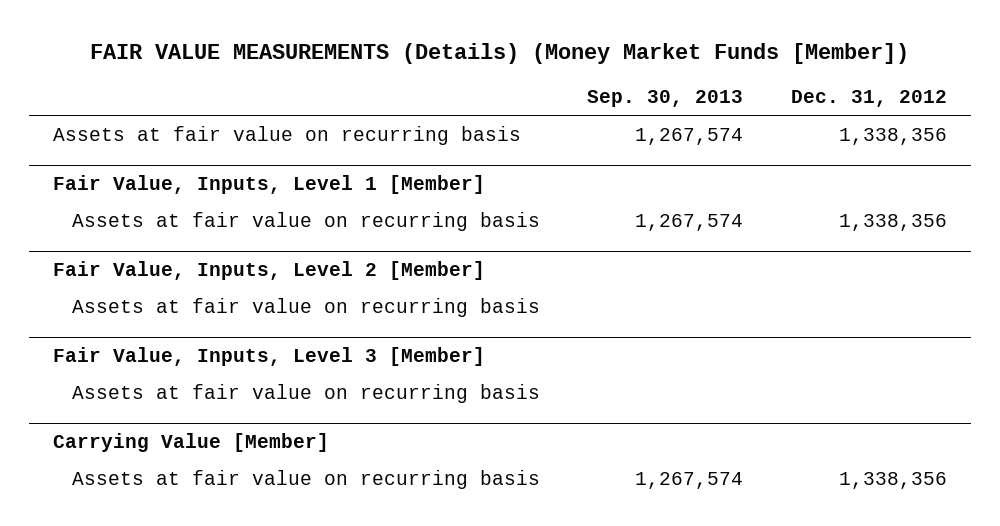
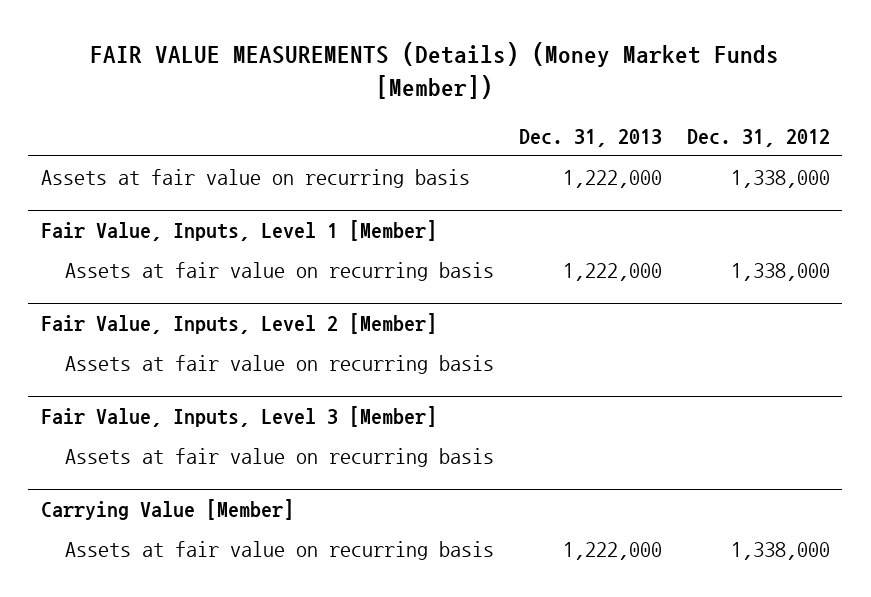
[587,90,744,108] Sep. 30, 2013 -> none
none -> [519,129,663,148] Dec. 31, 2013
[838,127,947,145] 1,338,356 -> [730,169,830,188] 1,338,000
[838,213,947,231] 1,338,356 -> [730,262,830,281] 1,338,000
[838,471,947,489] 1,338,356 -> [730,541,830,560] 1,338,000

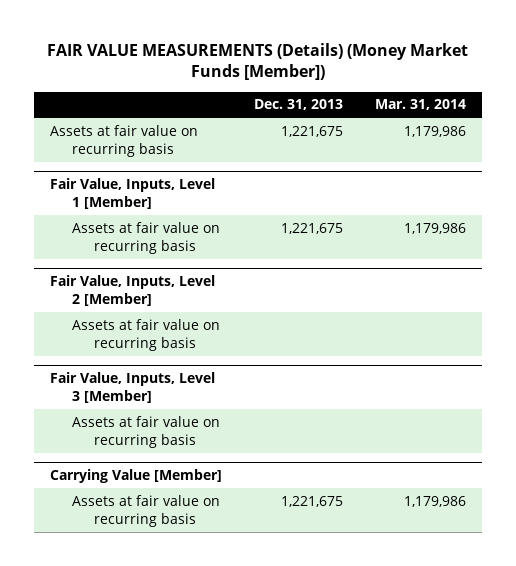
[686,129,830,148] Dec. 31, 2012 -> none
none -> [375,99,467,111] Mar. 31, 2014
[563,169,663,188] 1,222,000 -> [281,125,344,137] 1,221,675
[563,262,663,281] 1,222,000 -> [281,222,344,234] 1,221,675
[563,541,663,560] 1,222,000 -> [281,495,344,507] 1,221,675

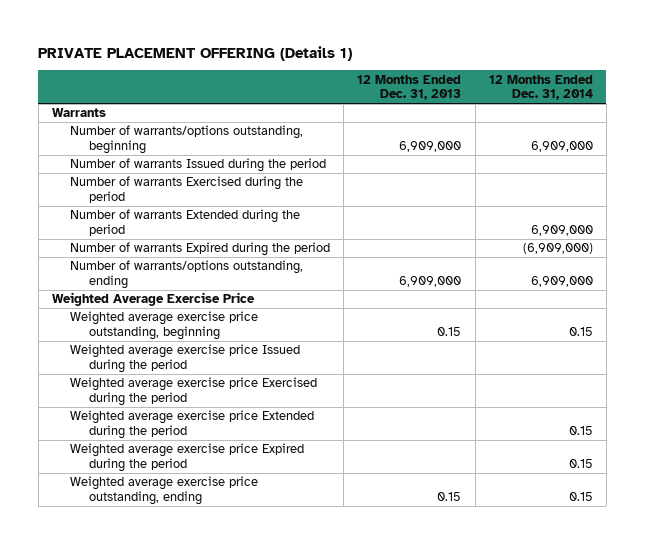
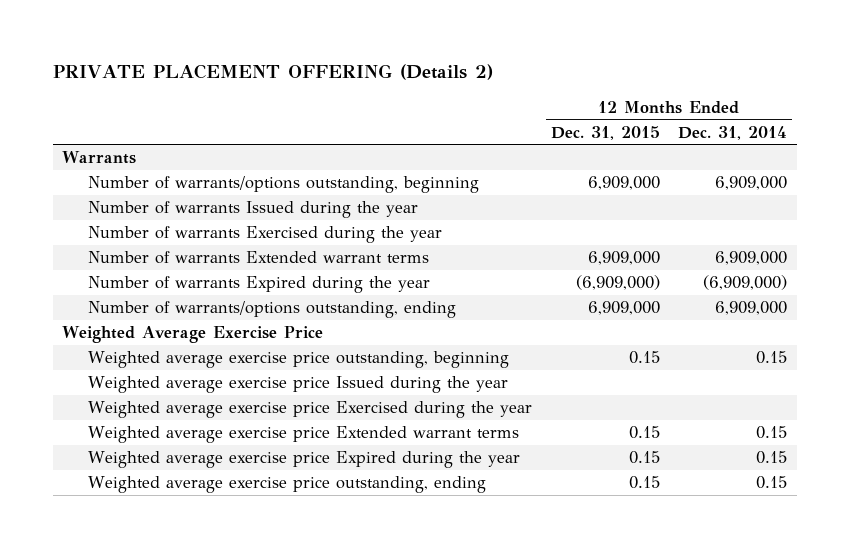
[38,45,353,61] PRIVATE PLACEMENT OFFERING (Details 1) -> [52,64,493,81] PRIVATE PLACEMENT OFFERING (Details 2)
[357,74,462,101] 12 Months Ended Dec. 31, 2013 -> none
none -> [550,125,660,140] Dec. 31, 2015
[70,158,327,173] Number of warrants Issued during the period -> [88,201,419,219] Number of warrants Issued during the year
[70,176,304,203] Number of warrants Exercised during the period -> [88,226,443,244] Number of warrants Exercised during the year
[70,209,301,236] Number of warrants Extended during the period -> [88,251,430,265] Number of warrants Extended warrant terms
[70,242,331,257] Number of warrants Expired during the period -> [88,276,431,294] Number of warrants Expired during the year
[70,344,301,373] Weighted average exercise price Issued during the period -> [88,376,509,394] Weighted average exercise price Issued during the year
[70,377,318,406] Weighted average exercise price Exercised during the period -> [88,401,533,419] Weighted average exercise price Exercised during the year
[70,410,315,439] Weighted average exercise price Extended during the period -> [88,426,520,444] Weighted average exercise price Extended warrant terms
[70,443,305,472] Weighted average exercise price Expired during the period -> [88,451,521,469] Weighted average exercise price Expired during the year

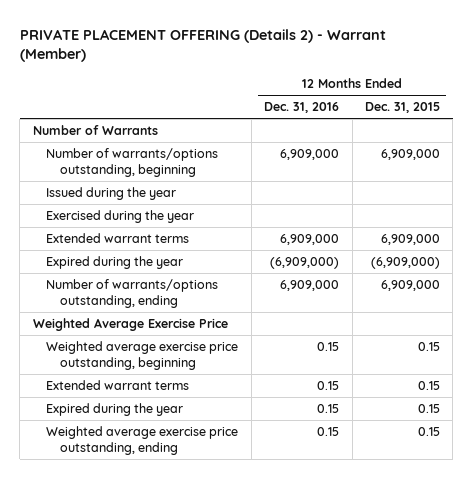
[52,64,493,81] PRIVATE PLACEMENT OFFERING (Details 2) -> [19,28,386,63] PRIVATE PLACEMENT OFFERING (Details 2) - Warrant (Member)
[678,125,788,140] Dec. 31, 2014 -> none
none -> [264,102,340,114] Dec. 31, 2016
[61,151,136,165] Warrants -> none
none -> [32,125,158,136] Number of Warrants
[88,201,419,219] Number of warrants Issued during the year -> [46,187,177,201] Issued during the year
[88,226,443,244] Number of warrants Exercised during the year -> [46,210,195,224] Exercised during the year
[88,251,430,265] Number of warrants Extended warrant terms -> [46,233,190,244] Extended warrant terms
[88,276,431,294] Number of warrants Expired during the year -> [46,256,184,270] Expired during the year
[88,376,509,394] Weighted average exercise price Issued during the year -> none
[88,401,533,419] Weighted average exercise price Exercised during the year -> none
[88,426,520,444] Weighted average exercise price Extended warrant terms -> none
none -> [46,380,190,391] Extended warrant terms
[88,451,521,469] Weighted average exercise price Expired during the year -> [46,403,184,417] Expired during the year

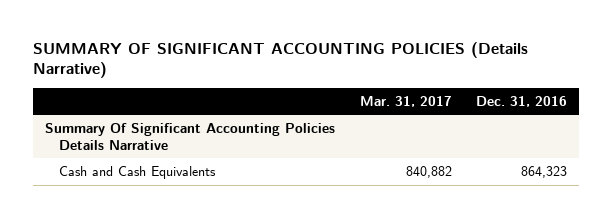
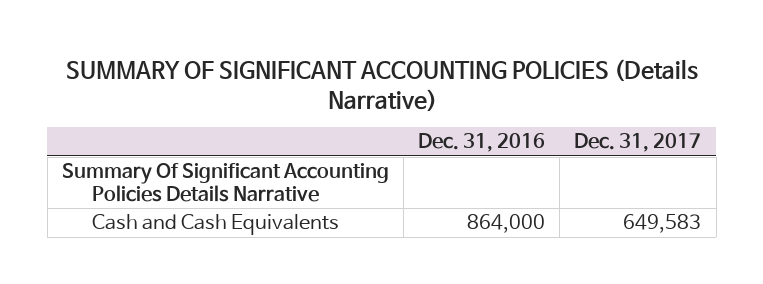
[359,95,452,107] Mar. 31, 2017 -> none
none -> [574,133,702,153] Dec. 31, 2017
[520,165,567,178] 864,323 -> [467,214,546,234] 864,000

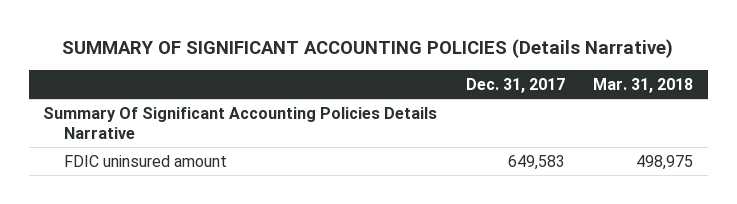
[418,133,546,153] Dec. 31, 2016 -> none
none -> [593,77,694,93] Mar. 31, 2018
[91,214,339,236] Cash and Cash Equivalents -> [63,154,227,167] FDIC uninsured amount

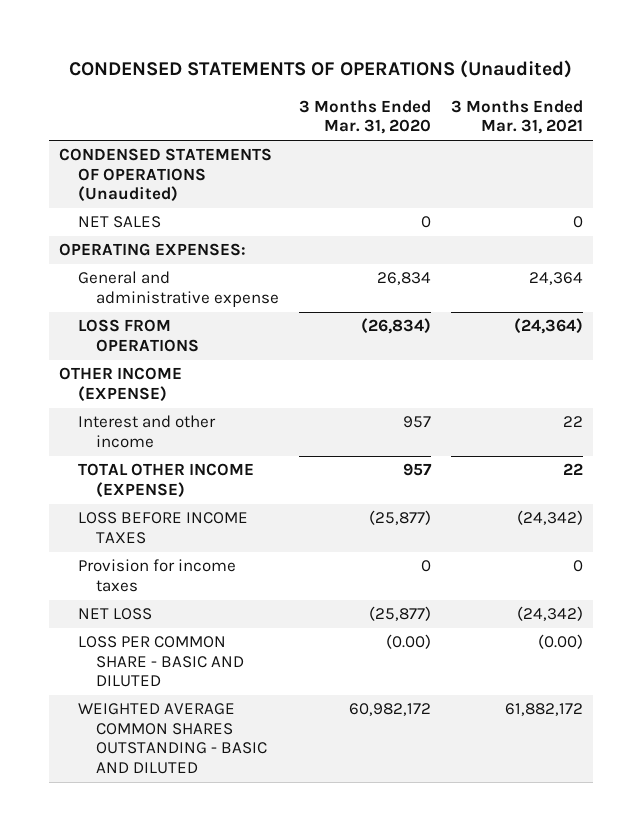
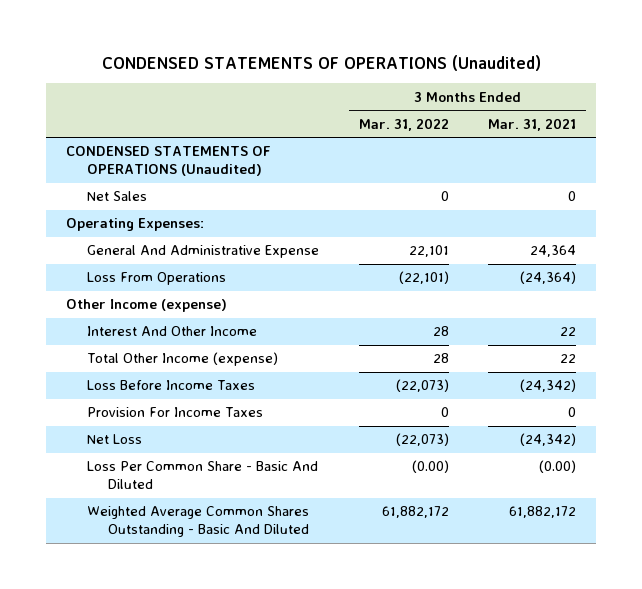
[299,99,432,135] 3 Months Ended Mar. 31, 2020 -> none
none -> [358,117,449,131] Mar. 31, 2022
[77,216,161,229] NET SALES -> [87,191,148,202] Net Sales
[59,243,247,257] OPERATING EXPENSES: -> [65,218,204,232] Operating Expenses:
[77,271,280,307] General and administrative expense -> [87,245,320,259] General And Administrative Expense
[77,319,200,352] LOSS FROM OPERATIONS -> [87,272,227,286] Loss From Operations
[59,367,183,402] OTHER INCOME (EXPENSE) -> [65,299,227,313] Other Income (expense)
[77,415,216,448] Interest and other income -> [87,326,258,337] Interest And Other Income
[77,463,254,498] TOTAL OTHER INCOME (EXPENSE) -> [87,352,279,367] Total Other Income (expense)
[77,512,248,544] LOSS BEFORE INCOME TAXES -> [87,380,256,391] Loss Before Income Taxes
[77,559,236,592] Provision for income taxes -> [87,407,264,418] Provision For Income Taxes
[77,608,152,621] NET LOSS -> [87,434,143,445] Net Loss
[77,636,245,688] LOSS PER COMMON SHARE - BASIC AND DILUTED -> [87,461,319,490] Loss Per Common Share - Basic And Diluted
[77,703,268,774] WEIGHTED AVERAGE COMMON SHARES OUTSTANDING - BASIC AND DILUTED -> [87,506,310,538] Weighted Average Common Shares Outstanding - Basic And Diluted

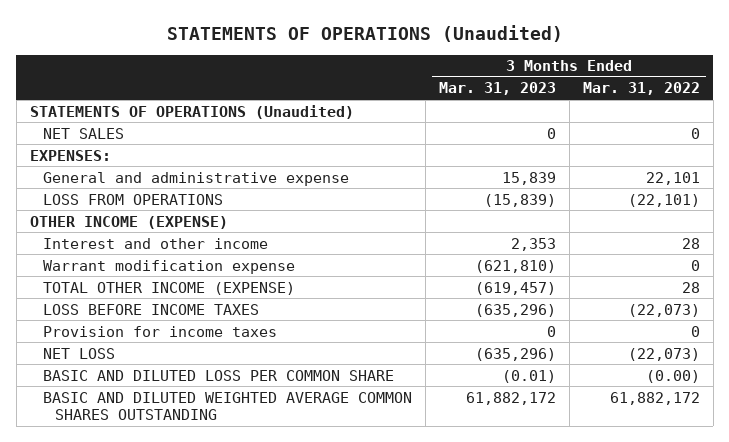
[102,54,542,71] CONDENSED STATEMENTS OF OPERATIONS (Unaudited) -> [166,24,563,42] STATEMENTS OF OPERATIONS (Unaudited)
[488,117,577,131] Mar. 31, 2021 -> none
none -> [438,82,556,96] Mar. 31, 2023
[65,146,271,177] CONDENSED STATEMENTS OF OPERATIONS (Unaudited) -> [29,104,354,119] STATEMENTS OF OPERATIONS (Unaudited)
[87,191,148,202] Net Sales -> [42,127,124,139] NET SALES
[65,218,204,232] Operating Expenses: -> [29,149,111,161] EXPENSES:
[87,245,320,259] General And Administrative Expense -> [42,171,349,186] General and administrative expense
[87,272,227,286] Loss From Operations -> [42,193,223,205] LOSS FROM OPERATIONS
[65,299,227,313] Other Income (expense) -> [29,215,228,229] OTHER INCOME (EXPENSE)
[87,326,258,337] Interest And Other Income -> [42,237,268,249] Interest and other income
none -> [42,259,295,274] Warrant modification expense
[87,352,279,367] Total Other Income (expense) -> [42,281,295,295] TOTAL OTHER INCOME (EXPENSE)
[87,380,256,391] Loss Before Income Taxes -> [42,303,259,315] LOSS BEFORE INCOME TAXES
[87,407,264,418] Provision For Income Taxes -> [42,325,277,337] Provision for income taxes
[87,434,143,445] Net Loss -> [42,347,115,359] NET LOSS
[87,461,319,490] Loss Per Common Share - Basic And Diluted -> [42,369,394,381] BASIC AND DILUTED LOSS PER COMMON SHARE
[87,506,310,538] Weighted Average Common Shares Outstanding - Basic And Diluted -> [42,391,412,420] BASIC AND DILUTED WEIGHTED AVERAGE COMMON SHARES OUTSTANDING

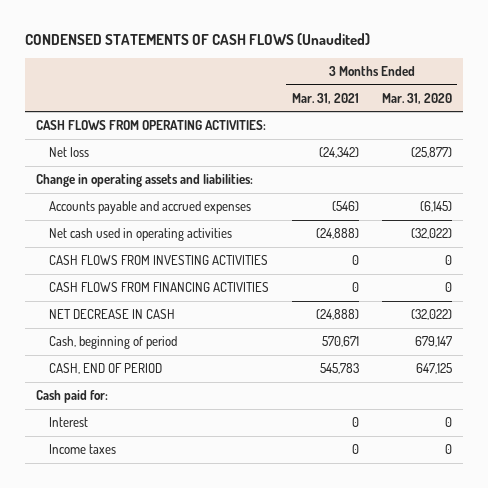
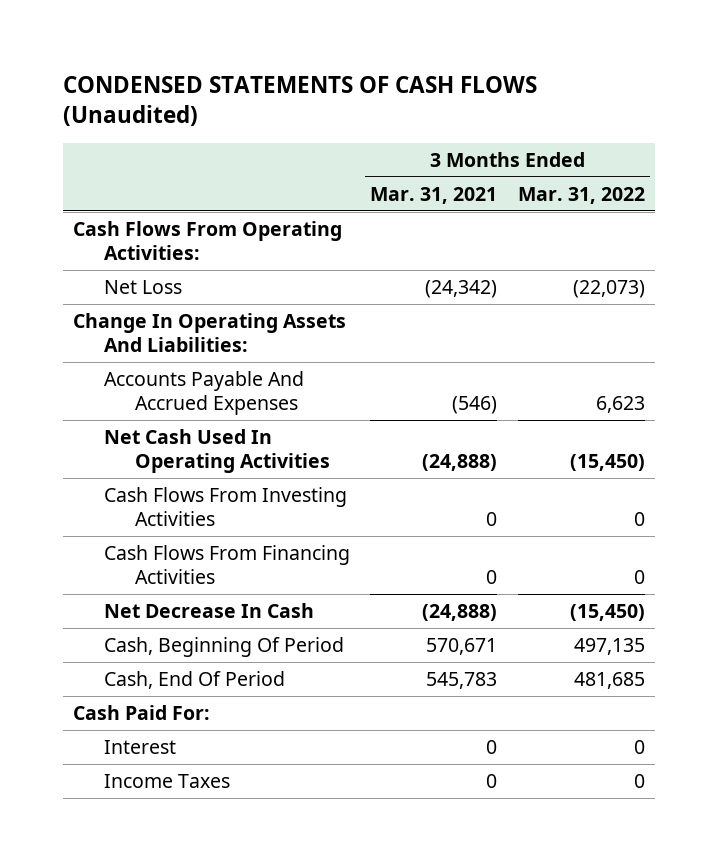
[381,92,452,104] Mar. 31, 2020 -> none
none -> [517,186,645,204] Mar. 31, 2022
[36,120,267,131] CASH FLOWS FROM OPERATING ACTIVITIES: -> [73,220,343,261] Cash Flows From Operating Activities:
[48,147,89,158] Net loss -> [103,279,182,294] Net Loss
[36,174,254,188] Change in operating assets and liabilities: -> [73,312,347,353] Change In Operating Assets And Liabilities:
[48,201,251,215] Accounts payable and accrued expenses -> [103,370,304,416] Accounts Payable And Accrued Expenses
[48,228,232,242] Net cash used in operating activities -> [103,428,330,474] Net Cash Used In Operating Activities
[48,255,268,266] CASH FLOWS FROM INVESTING ACTIVITIES -> [103,486,347,527] Cash Flows From Investing Activities
[48,282,269,293] CASH FLOWS FROM FINANCING ACTIVITIES -> [103,544,350,585] Cash Flows From Financing Activities
[48,309,175,320] NET DECREASE IN CASH -> [103,602,314,618] Net Decrease In Cash
[48,336,177,350] Cash, beginning of period -> [103,636,344,657] Cash, Beginning Of Period
[48,363,162,375] CASH, END OF PERIOD -> [103,670,285,689] Cash, End Of Period
[36,390,109,404] Cash paid for: -> [73,704,211,720] Cash Paid For:
[48,444,116,455] Income taxes -> [103,773,230,788] Income Taxes

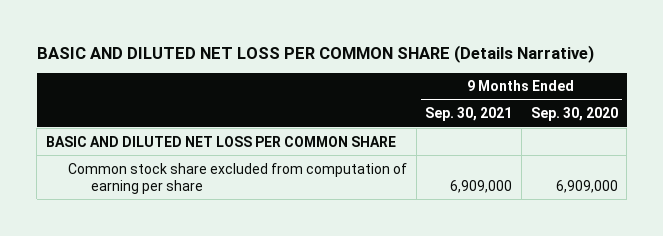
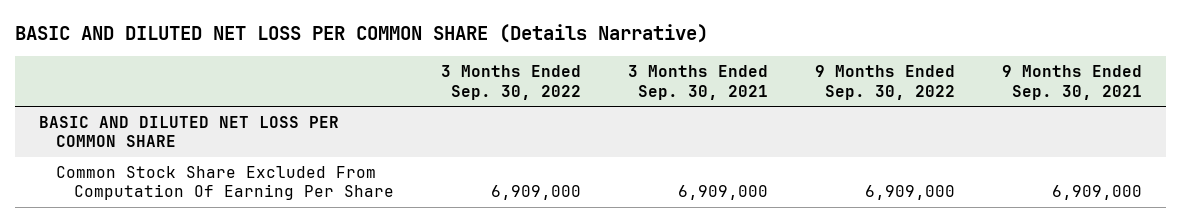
[530,107,618,122] Sep. 30, 2020 -> none
none -> [441,65,582,100] 3 Months Ended Sep. 30, 2022
none -> [628,65,769,100] 3 Months Ended Sep. 30, 2021
none -> [815,65,956,100] 9 Months Ended Sep. 30, 2022
[68,162,408,194] Common stock share excluded from computation of earning per share -> [56,166,395,201] Common Stock Share Excluded From Computation Of Earning Per Share

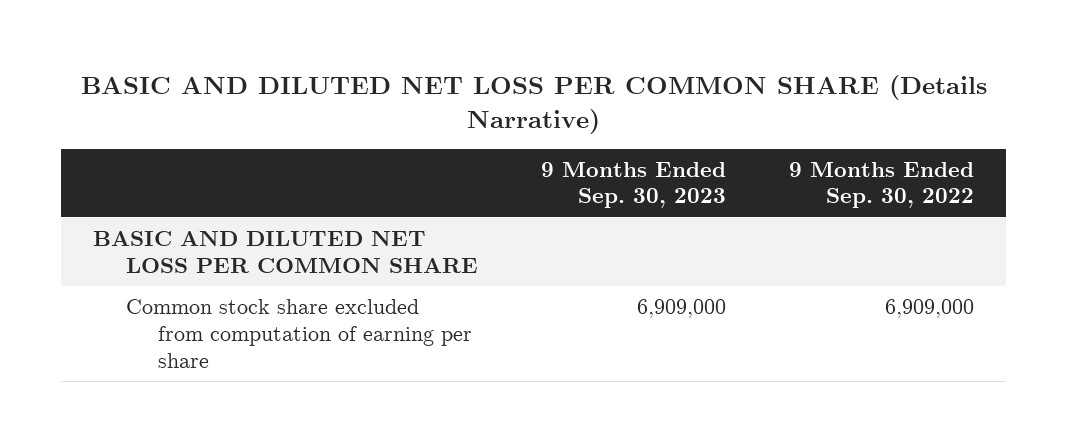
[441,65,582,100] 3 Months Ended Sep. 30, 2022 -> none
[628,65,769,100] 3 Months Ended Sep. 30, 2021 -> none
[1002,65,1143,100] 9 Months Ended Sep. 30, 2021 -> none
none -> [540,161,726,209] 9 Months Ended Sep. 30, 2023
[56,166,395,201] Common Stock Share Excluded From Computation Of Earning Per Share -> [125,298,472,368] Common stock share excluded from computation of earning per share

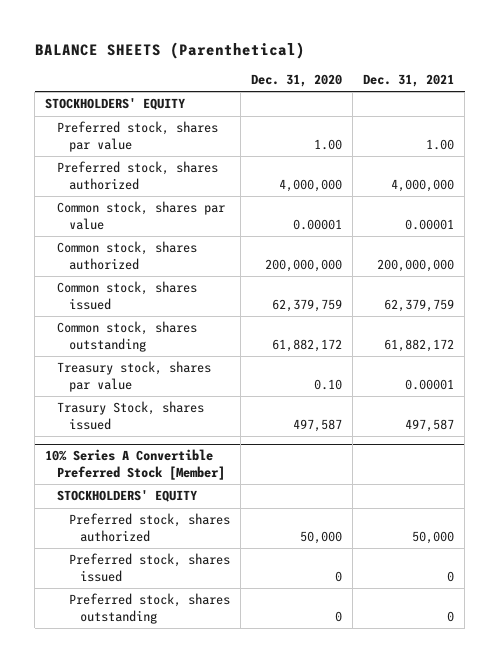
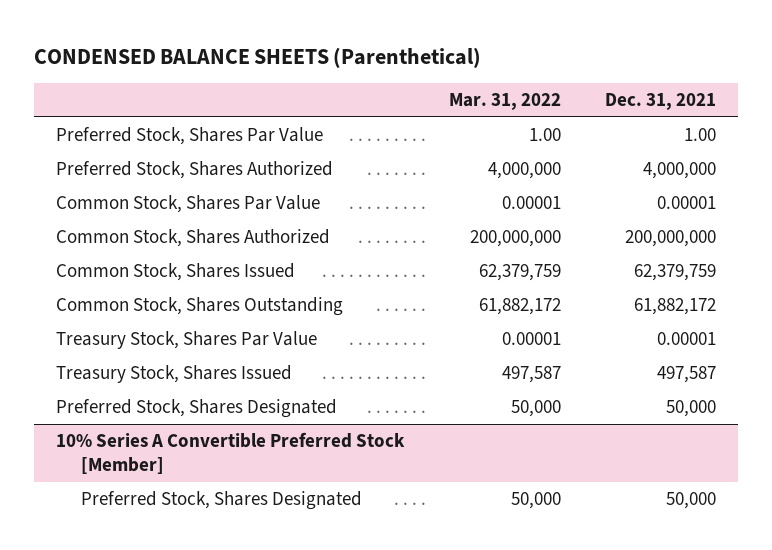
[34,41,305,59] BALANCE SHEETS (Parenthetical) -> [34,46,482,68] CONDENSED BALANCE SHEETS (Parenthetical)
[250,73,342,87] Dec. 31, 2020 -> none
none -> [448,92,561,110] Mar. 31, 2022
[45,98,186,111] STOCKHOLDERS' EQUITY -> none
[56,121,218,152] Preferred stock, shares par value -> [56,127,324,146] Preferred Stock, Shares Par Value
[56,161,218,190] Preferred stock, shares authorized -> [56,161,334,180] Preferred Stock, Shares Authorized
[56,201,225,230] Common stock, shares par value -> [56,195,321,214] Common Stock, Shares Par Value
[56,241,197,270] Common stock, shares authorized -> [56,229,331,248] Common Stock, Shares Authorized
[56,281,197,310] Common stock, shares issued -> [56,263,296,282] Common Stock, Shares Issued
[56,321,197,352] Common stock, shares outstanding -> [56,297,344,317] Common Stock, Shares Outstanding
[56,361,211,392] Treasury stock, shares par value -> [56,331,318,350] Treasury Stock, Shares Par Value
[56,401,204,430] Trasury Stock, shares issued -> [56,365,293,384] Treasury Stock, Shares Issued
none -> [56,399,338,419] Preferred Stock, Shares Designated
[56,490,197,503] STOCKHOLDERS' EQUITY -> none
[68,553,230,582] Preferred stock, shares issued -> none
[68,593,230,624] Preferred stock, shares outstanding -> none
[68,513,230,542] Preferred stock, shares authorized -> [80,491,362,511] Preferred Stock, Shares Designated

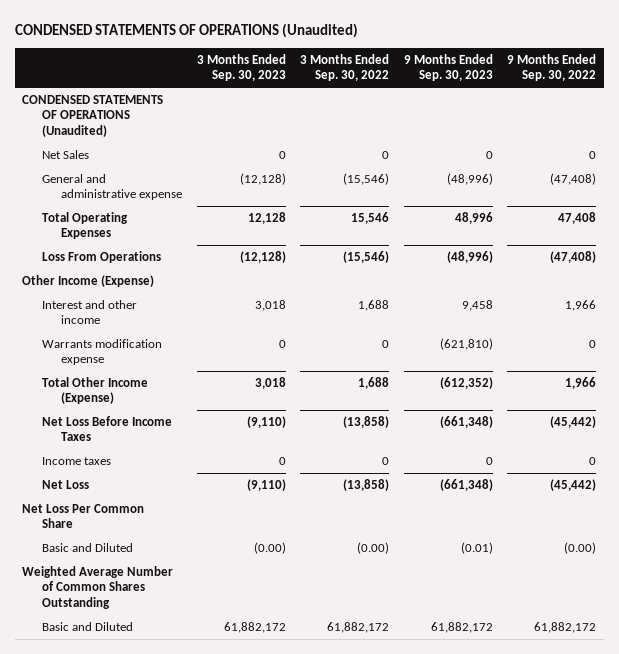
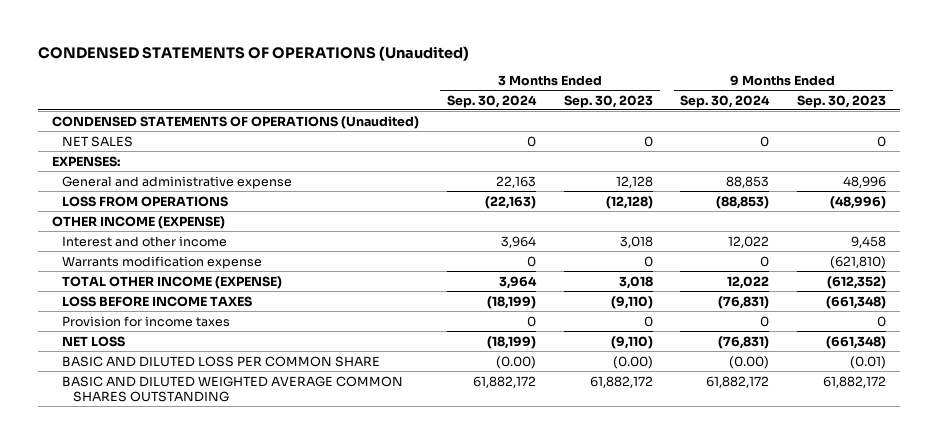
[300,54,390,82] 3 Months Ended Sep. 30, 2022 -> none
[507,54,597,82] 9 Months Ended Sep. 30, 2022 -> none
none -> [446,94,537,108] Sep. 30, 2024
none -> [680,94,771,108] Sep. 30, 2024
[41,212,128,240] Total Operating Expenses -> none
[41,150,89,160] Net Sales -> [62,135,134,147] NET SALES
none -> [51,155,120,167] EXPENSES:
[239,173,286,186] (12,128) -> [615,175,653,188] 12,128
[446,173,493,186] (48,996) -> [843,175,887,188] 48,996
[41,251,161,264] Loss From Operations -> [62,195,229,207] LOSS FROM OPERATIONS
[22,275,155,288] Other Income (Expense) -> [51,215,225,229] OTHER INCOME (EXPENSE)
[22,504,145,529] Net Loss Per Common Share -> none
[22,566,174,609] Weighted Average Number of Common Shares Outstanding -> none
[41,377,148,405] Total Other Income (Expense) -> [62,275,283,289] TOTAL OTHER INCOME (EXPENSE)
[41,416,172,442] Net Loss Before Income Taxes -> [62,295,253,307] LOSS BEFORE INCOME TAXES
[41,457,111,466] Income taxes -> [62,315,231,327] Provision for income taxes
[41,480,89,490] Net Loss -> [62,335,126,347] NET LOSS
[41,543,133,553] Basic and Diluted -> [62,355,381,367] BASIC AND DILUTED LOSS PER COMMON SHARE
[41,622,133,632] Basic and Diluted -> [62,375,404,402] BASIC AND DILUTED WEIGHTED AVERAGE COMMON SHARES OUTSTANDING

